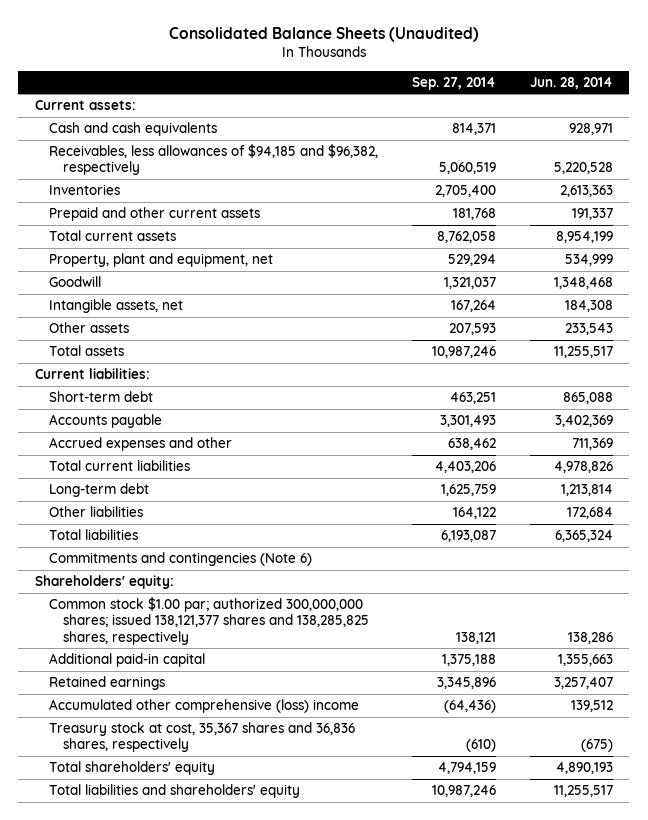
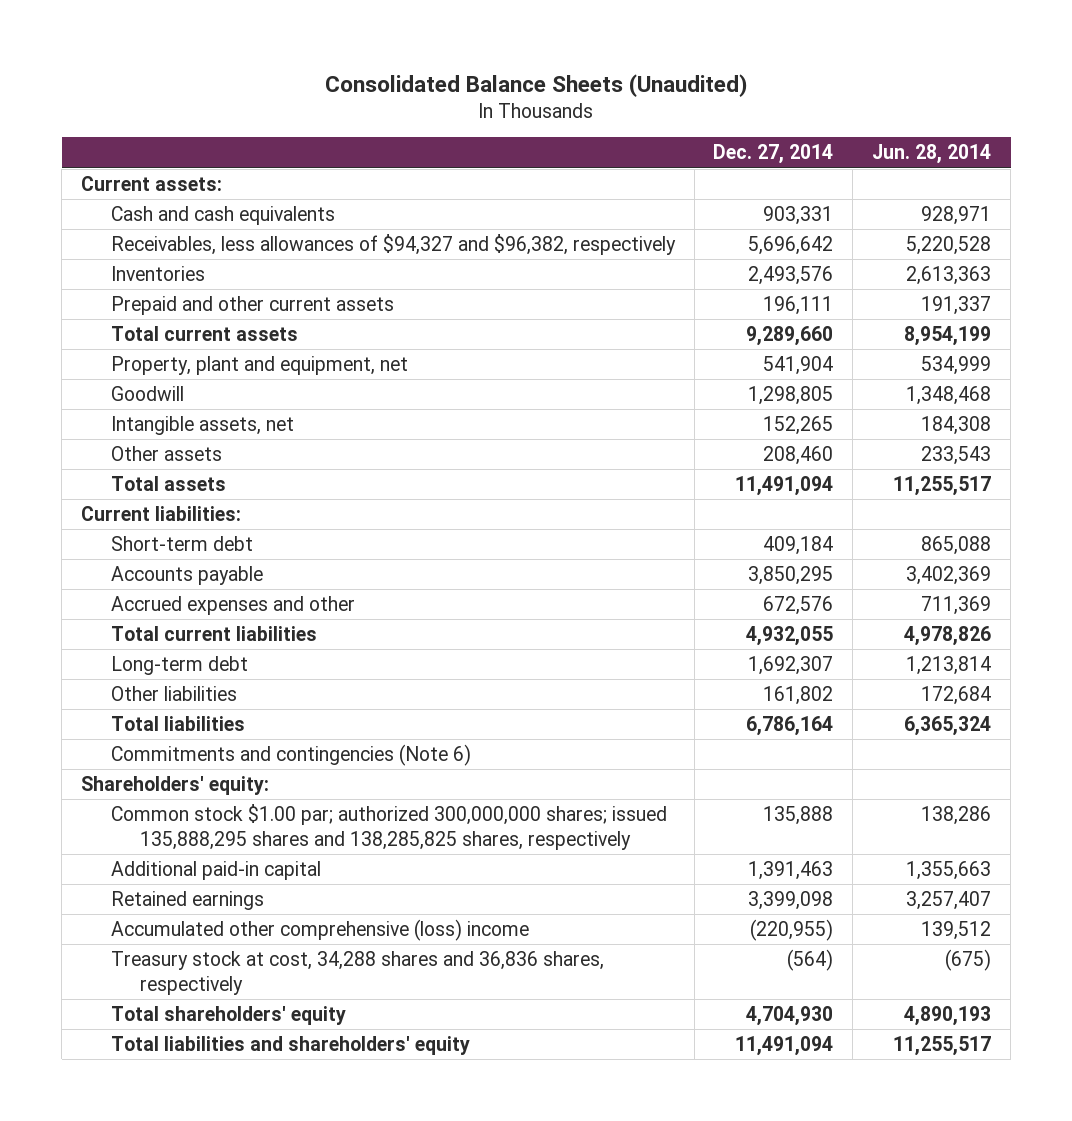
[411,76,496,90] Sep. 27, 2014 -> none
none -> [713,144,834,165] Dec. 27, 2014
[49,144,379,176] Receivables, less allowances of $94,185 and $96,382, respectively -> [110,233,676,255] Receivables, less allowances of $94,327 and $96,382, respectively
[49,597,370,645] Common stock $1.00 par; authorized 300,000,000 shares; issued 138,121,377 shares and 138,285,825 shares, respectively -> [110,803,667,851] Common stock $1.00 par; authorized 300,000,000 shares; issued 135,888,295 shares and 138,285,825 shares, respectively
[49,722,356,753] Treasury stock at cost, 35,367 shares and 36,836 shares, respectively -> [110,950,604,996] Treasury stock at cost, 34,288 shares and 36,836 shares, respectively

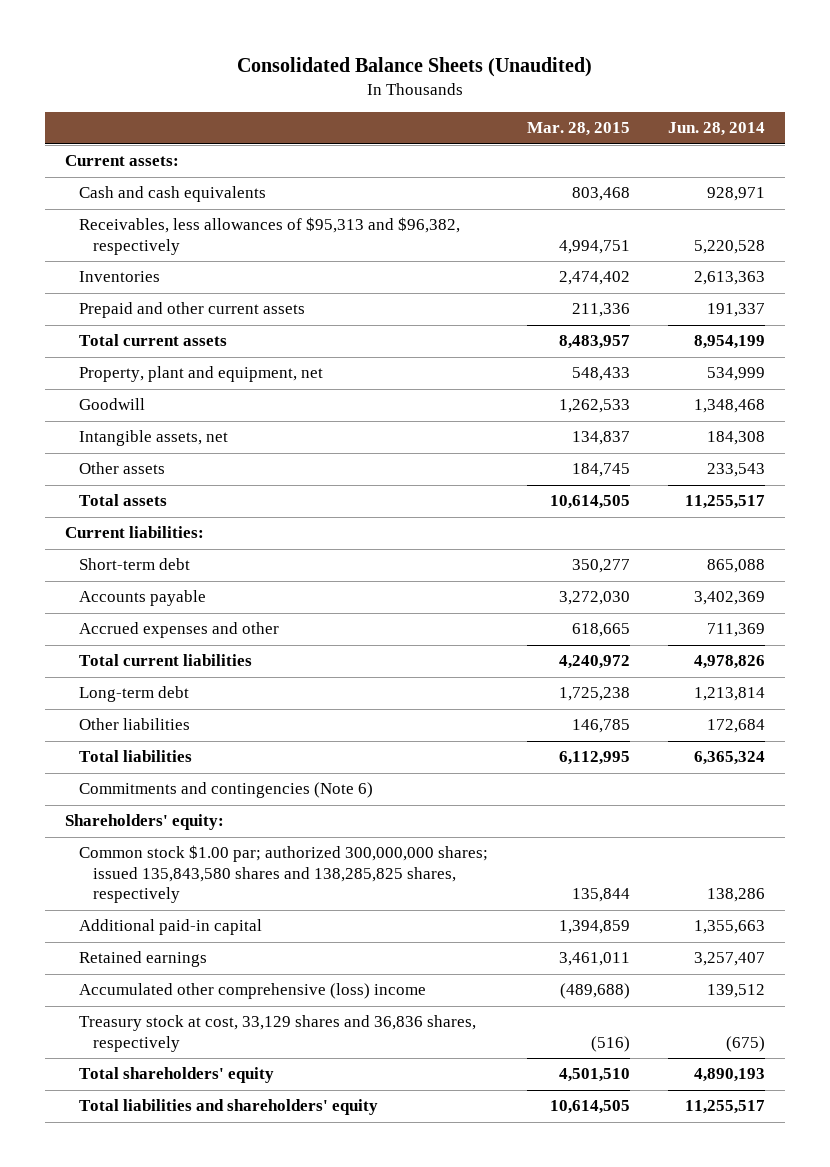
[713,144,834,165] Dec. 27, 2014 -> none
none -> [526,122,630,137] Mar. 28, 2015
[110,233,676,255] Receivables, less allowances of $94,327 and $96,382, respectively -> [78,217,460,255] Receivables, less allowances of $95,313 and $96,382, respectively
[110,803,667,851] Common stock $1.00 par; authorized 300,000,000 shares; issued 135,888,295 shares and 138,285,825 shares, respectively -> [78,845,488,904] Common stock $1.00 par; authorized 300,000,000 shares; issued 135,843,580 shares and 138,285,825 shares, respectively
[110,950,604,996] Treasury stock at cost, 34,288 shares and 36,836 shares, respectively -> [78,1015,476,1052] Treasury stock at cost, 33,129 shares and 36,836 shares, respectively

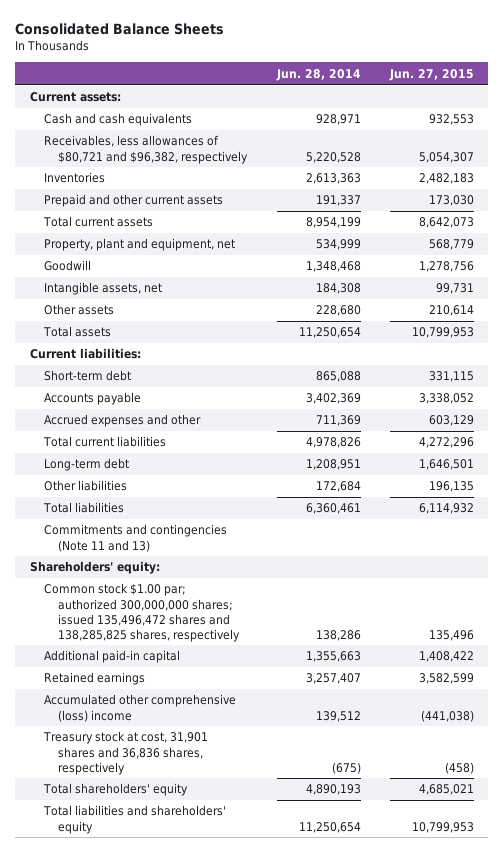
[237,56,593,77] Consolidated Balance Sheets (Unaudited) -> [15,22,225,35] Consolidated Balance Sheets
[526,122,630,137] Mar. 28, 2015 -> none
none -> [388,68,474,81] Jun. 27, 2015
[78,217,460,255] Receivables, less allowances of $95,313 and $96,382, respectively -> [44,135,249,164] Receivables, less allowances of $80,721 and $96,382, respectively
[707,463,766,478] 233,543 -> [315,305,361,317] 228,680
[685,495,766,510] 11,255,517 -> [298,327,361,339] 11,250,654
[694,687,766,702] 1,213,814 -> [305,459,361,471] 1,208,951
[694,751,766,766] 6,365,324 -> [305,503,361,515] 6,360,461
[78,782,373,799] Commitments and contingencies (Note 6) -> [44,524,228,552] Commitments and contingencies (Note 11 and 13)
[78,845,488,904] Common stock $1.00 par; authorized 300,000,000 shares; issued 135,843,580 shares and 138,285,825 shares, respectively -> [44,583,241,642] Common stock $1.00 par; authorized 300,000,000 shares; issued 135,496,472 shares and 138,285,825 shares, respectively
[78,1015,476,1052] Treasury stock at cost, 33,129 shares and 36,836 shares, respectively -> [43,731,209,775] Treasury stock at cost, 31,901 shares and 36,836 shares, respectively
[685,1100,766,1115] 11,255,517 -> [298,821,361,833] 11,250,654

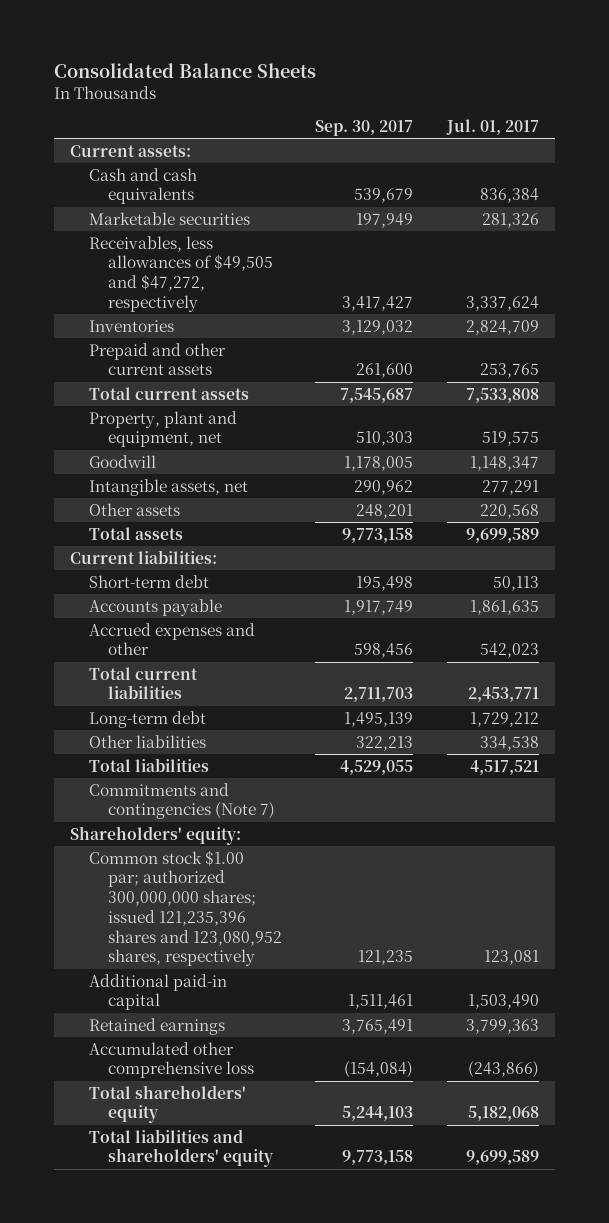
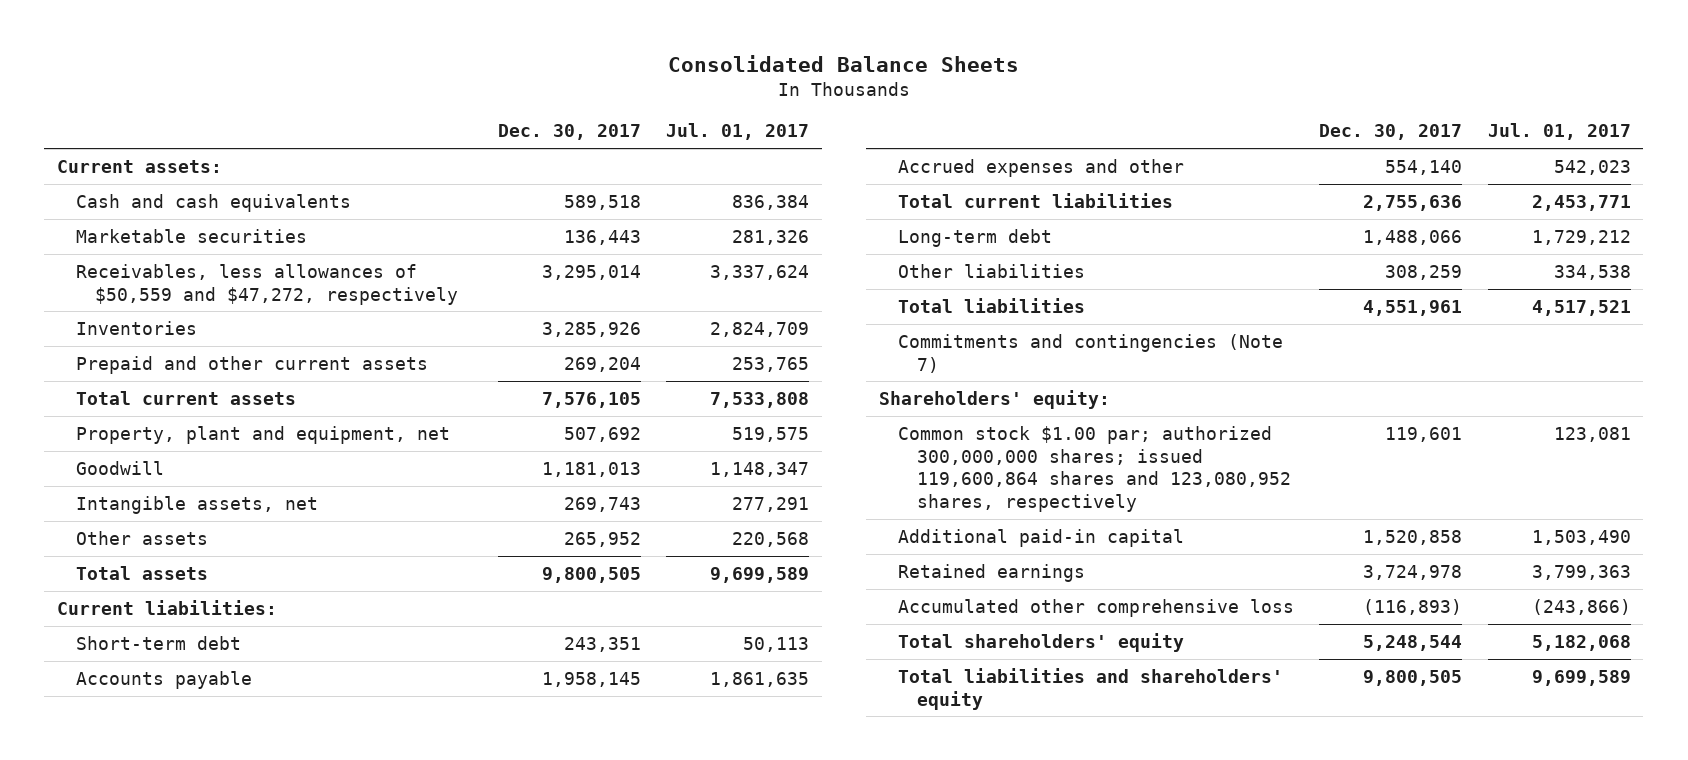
[315,119,414,136] Sep. 30, 2017 -> none
none -> [497,124,641,141] Dec. 30, 2017
[89,235,274,312] Receivables, less allowances of $49,505 and $47,272, respectively -> [76,263,459,305] Receivables, less allowances of $50,559 and $47,272, respectively
[89,849,283,967] Common stock $1.00 par; authorized 300,000,000 shares; issued 121,235,396 shares and 123,080,952 shares, respectively -> [897,425,1291,513] Common stock $1.00 par; authorized 300,000,000 shares; issued 119,600,864 shares and 123,080,952 shares, respectively

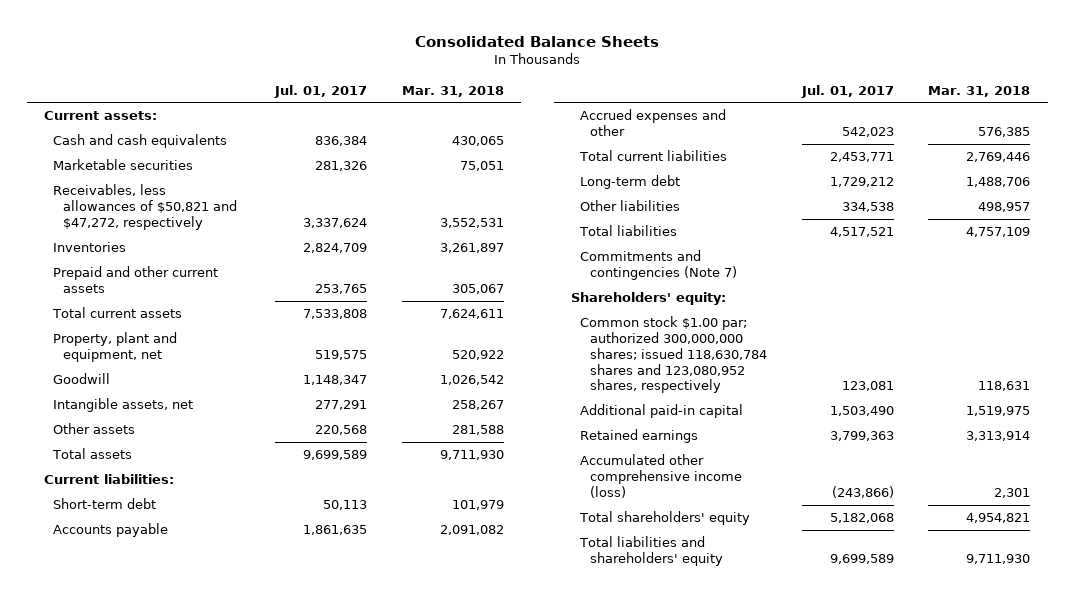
[497,124,641,141] Dec. 30, 2017 -> none
none -> [401,85,504,97] Mar. 31, 2018
[76,263,459,305] Receivables, less allowances of $50,559 and $47,272, respectively -> [53,184,237,230] Receivables, less allowances of $50,821 and $47,272, respectively
[897,425,1291,513] Common stock $1.00 par; authorized 300,000,000 shares; issued 119,600,864 shares and 123,080,952 shares, respectively -> [580,316,767,394] Common stock $1.00 par; authorized 300,000,000 shares; issued 118,630,784 shares and 123,080,952 shares, respectively
[897,598,1294,617] Accumulated other comprehensive loss -> [580,454,742,498] Accumulated other comprehensive income (loss)

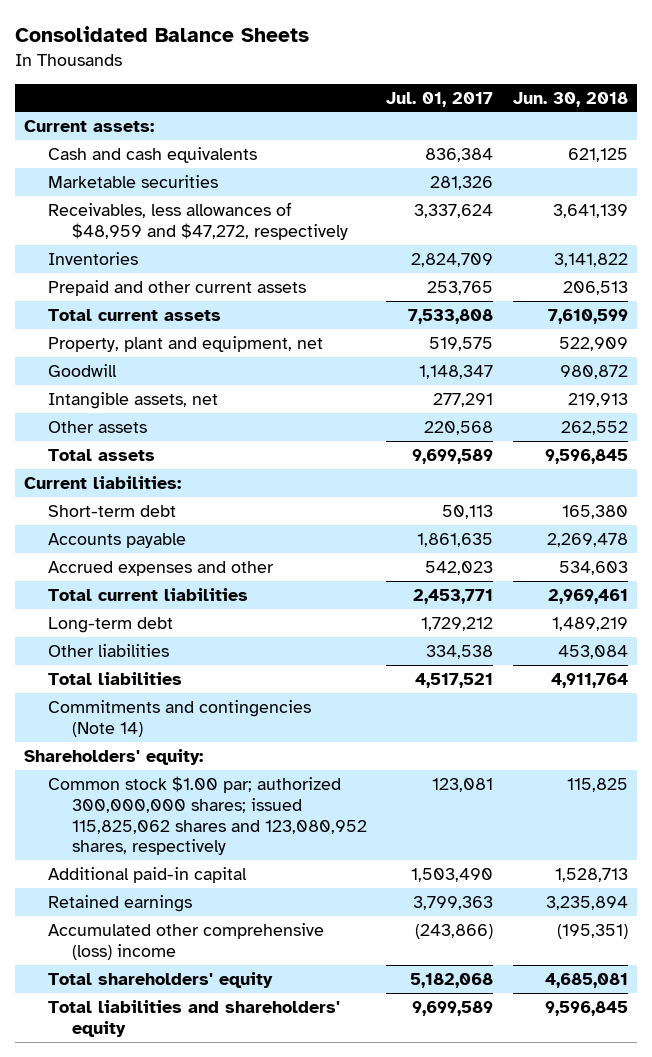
[401,85,504,97] Mar. 31, 2018 -> none
none -> [512,91,628,107] Jun. 30, 2018
[53,184,237,230] Receivables, less allowances of $50,821 and $47,272, respectively -> [48,201,348,240] Receivables, less allowances of $48,959 and $47,272, respectively
[580,250,737,281] Commitments and contingencies (Note 7) -> [48,699,312,737] Commitments and contingencies (Note 14)
[580,316,767,394] Common stock $1.00 par; authorized 300,000,000 shares; issued 118,630,784 shares and 123,080,952 shares, respectively -> [48,775,367,856] Common stock $1.00 par; authorized 300,000,000 shares; issued 115,825,062 shares and 123,080,952 shares, respectively
[580,454,742,498] Accumulated other comprehensive income (loss) -> [48,922,325,960] Accumulated other comprehensive (loss) income

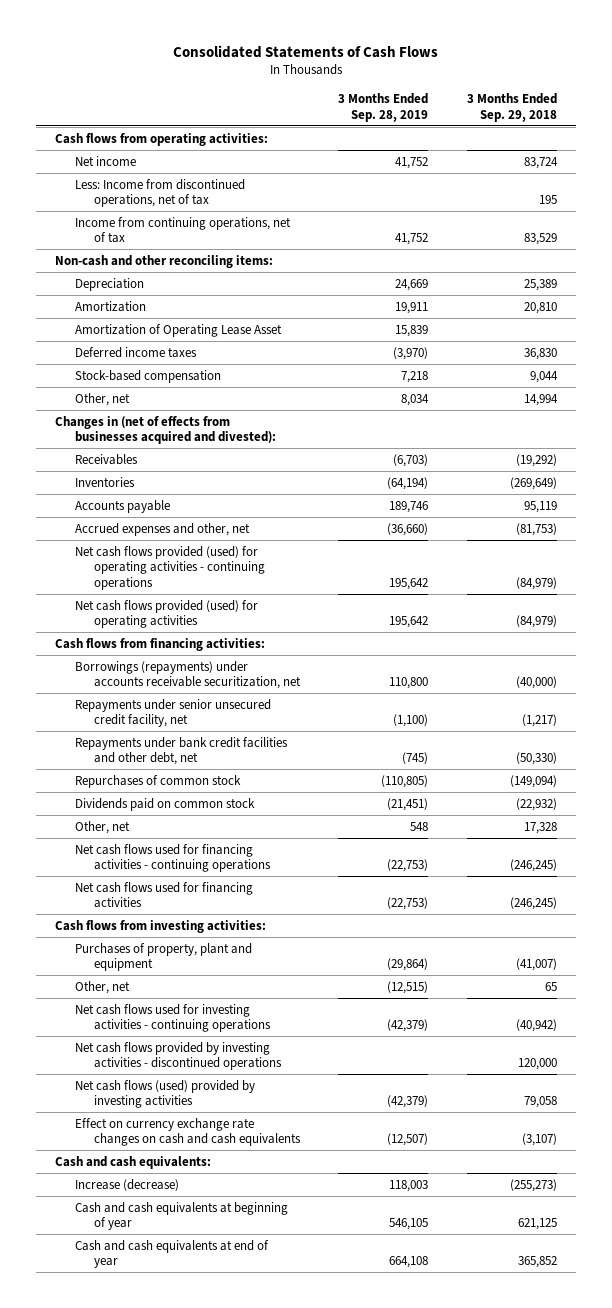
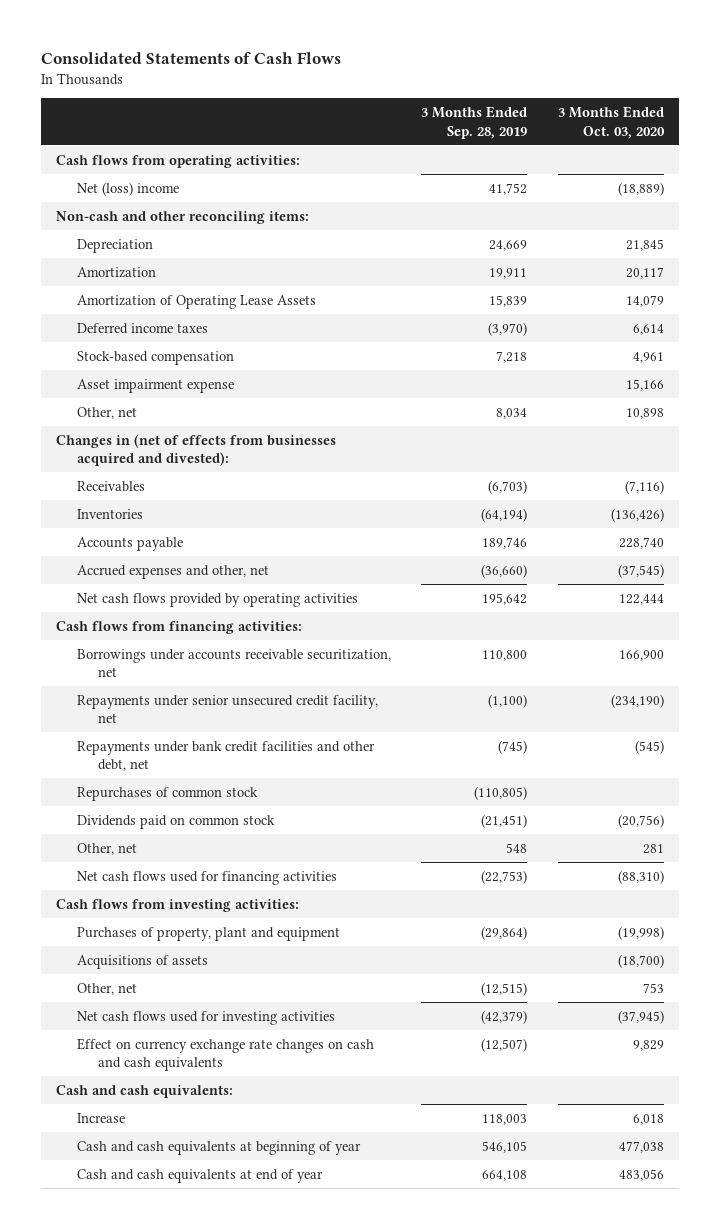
[466,93,557,122] 3 Months Ended Sep. 29, 2018 -> none
none -> [557,106,665,139] 3 Months Ended Oct. 03, 2020
[74,178,245,208] Less: Income from discontinued operations, net of tax -> none
[74,216,291,244] Income from continuing operations, net of tax -> none
[74,155,136,166] Net income -> [76,181,179,196] Net (loss) income
[74,323,282,337] Amortization of Operating Lease Asset -> [76,294,316,309] Amortization of Operating Lease Assets
none -> [76,378,234,393] Asset impairment expense
[74,545,265,590] Net cash flows provided (used) for operating activities - continuing operations -> none
[74,599,258,629] Net cash flows provided (used) for operating activities -> [76,592,358,607] Net cash flows provided by operating activities
[74,660,301,690] Borrowings (repayments) under accounts receivable securitization, net -> [76,648,391,678] Borrowings under accounts receivable securitization, net
[74,843,271,873] Net cash flows used for financing activities - continuing operations -> none
none -> [76,954,208,969] Acquisitions of assets
[74,1003,271,1033] Net cash flows used for investing activities - continuing operations -> none
[74,1041,282,1071] Net cash flows provided by investing activities - discontinued operations -> none
[74,1079,255,1109] Net cash flows (used) provided by investing activities -> [76,1010,335,1025] Net cash flows used for investing activities
[74,1178,179,1191] Increase (decrease) -> [76,1112,125,1123] Increase

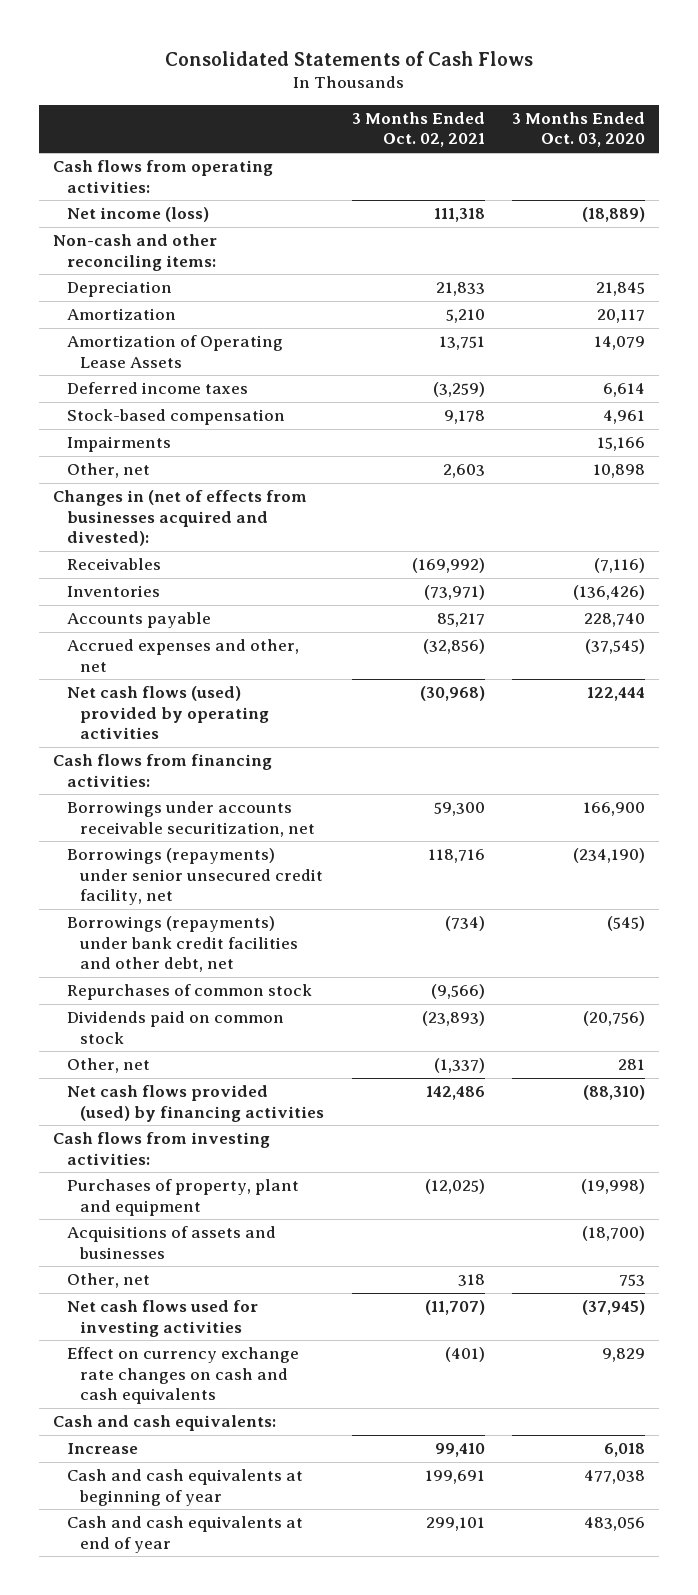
[421,106,528,139] 3 Months Ended Sep. 28, 2019 -> none
none -> [351,112,485,148] 3 Months Ended Oct. 02, 2021
[76,181,179,196] Net (loss) income -> [66,207,209,223] Net income (loss)
[76,378,234,393] Asset impairment expense -> [66,436,171,453] Impairments
[76,592,358,607] Net cash flows provided by operating activities -> [66,686,270,739] Net cash flows (used) provided by operating activities
[76,694,378,724] Repayments under senior unsecured credit facility, net -> [66,848,324,905] Borrowings (repayments) under senior unsecured credit facility, net
[76,740,375,772] Repayments under bank credit facilities and other debt, net -> [66,916,299,972] Borrowings (repayments) under bank credit facilities and other debt, net
[76,870,337,885] Net cash flows used for financing activities -> [66,1085,325,1122] Net cash flows provided (used) by financing activities
[76,954,208,969] Acquisitions of assets -> [66,1226,276,1259] Acquisitions of assets and businesses

